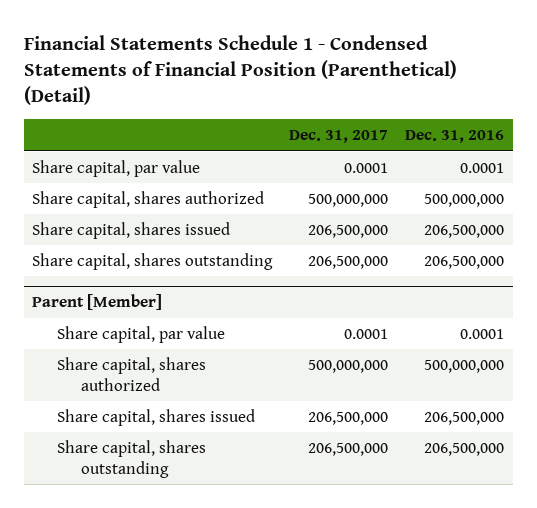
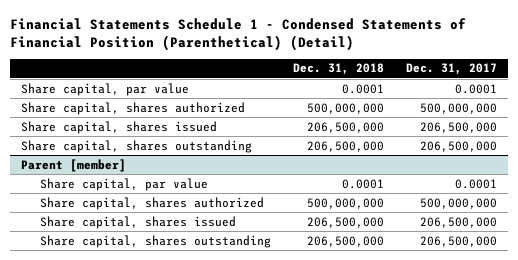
[405,130,505,144] Dec. 31, 2016 -> none
none -> [292,63,384,76] Dec. 31, 2018
[32,294,163,311] Parent [Member] -> [21,158,127,172] Parent [member]

